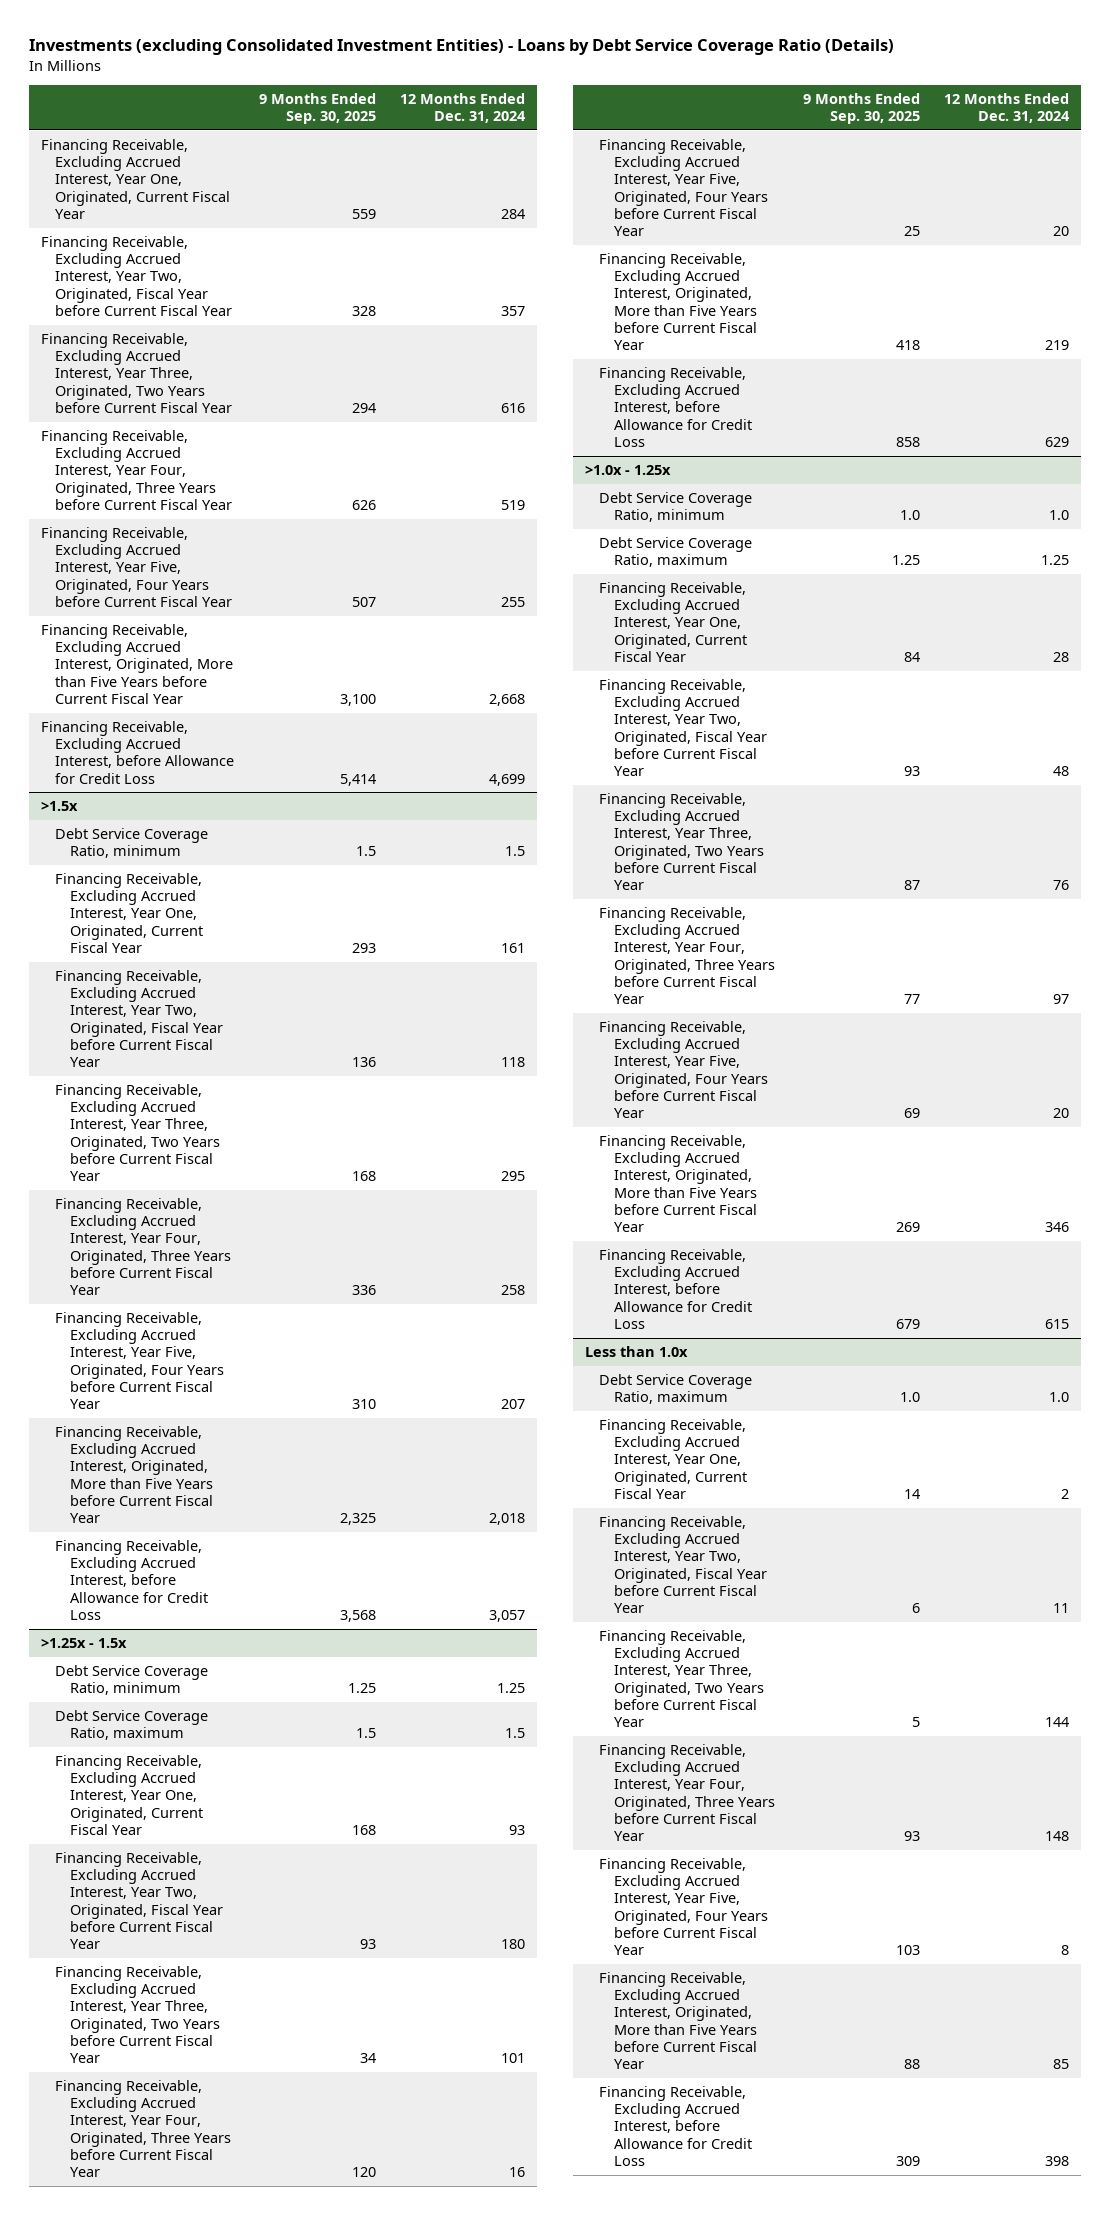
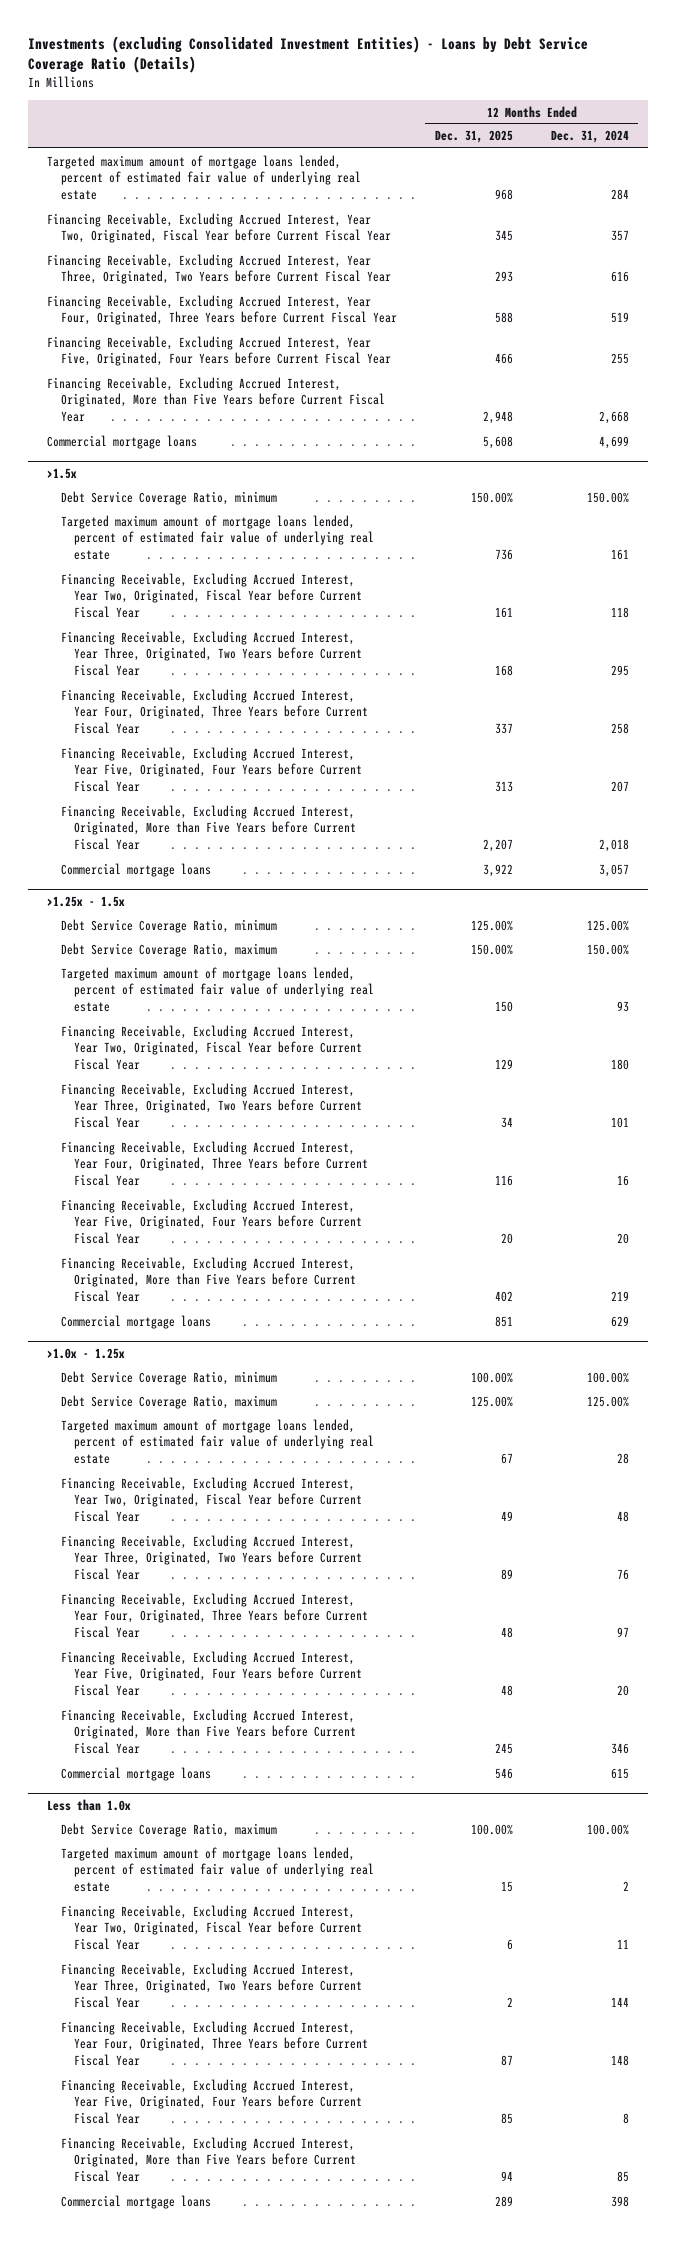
[258,93,376,125] 9 Months Ended Sep. 30, 2025 -> none
none -> [434,130,513,144] Dec. 31, 2025
[40,139,231,219] Financing Receivable, Excluding Accrued Interest, Year One, Originated, Current Fiscal Year -> [47,154,361,201] Targeted maximum amount of mortgage loans lended, percent of estimated fair value of underlying real estate
[40,721,235,784] Financing Receivable, Excluding Accrued Interest, before Allowance for Credit Loss -> [47,434,198,449] Commercial mortgage loans
[504,846,525,857] 1.5 -> [586,491,629,503] 150.00%
[55,873,203,953] Financing Receivable, Excluding Accrued Interest, Year One, Originated, Current Fiscal Year -> [60,514,374,561] Targeted maximum amount of mortgage loans lended, percent of estimated fair value of underlying real estate
[55,1540,208,1620] Financing Receivable, Excluding Accrued Interest, before Allowance for Credit Loss -> [60,862,211,877] Commercial mortgage loans
[496,1683,525,1694] 1.25 -> [586,919,629,931] 125.00%
[504,1728,525,1739] 1.5 -> [586,943,629,955] 150.00%
[55,1755,203,1835] Financing Receivable, Excluding Accrued Interest, Year One, Originated, Current Fiscal Year -> [60,966,374,1013] Targeted maximum amount of mortgage loans lended, percent of estimated fair value of underlying real estate
[599,367,752,447] Financing Receivable, Excluding Accrued Interest, before Allowance for Credit Loss -> [60,1314,211,1329] Commercial mortgage loans
[1049,510,1070,521] 1.0 -> [586,1371,629,1383] 100.00%
[1041,555,1070,566] 1.25 -> [586,1395,629,1407] 125.00%
[599,582,747,662] Financing Receivable, Excluding Accrued Interest, Year One, Originated, Current Fiscal Year -> [60,1418,374,1465] Targeted maximum amount of mortgage loans lended, percent of estimated fair value of underlying real estate
[599,1249,752,1329] Financing Receivable, Excluding Accrued Interest, before Allowance for Credit Loss -> [60,1766,211,1781] Commercial mortgage loans
[1049,1392,1070,1403] 1.0 -> [586,1823,629,1835] 100.00%
[599,1419,747,1499] Financing Receivable, Excluding Accrued Interest, Year One, Originated, Current Fiscal Year -> [60,1846,374,1893] Targeted maximum amount of mortgage loans lended, percent of estimated fair value of underlying real estate
[599,2086,752,2166] Financing Receivable, Excluding Accrued Interest, before Allowance for Credit Loss -> [60,2194,211,2209] Commercial mortgage loans

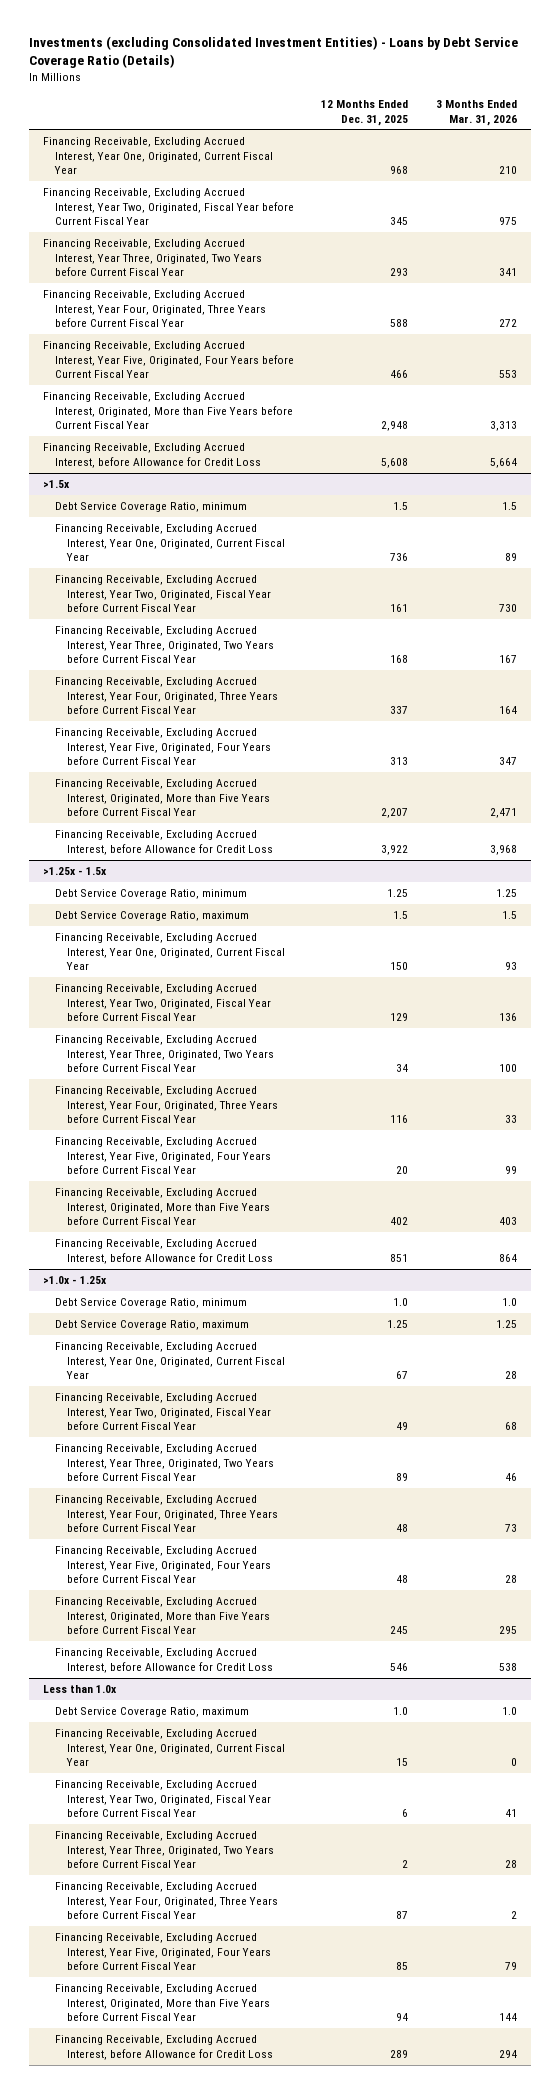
[550,130,629,144] Dec. 31, 2024 -> none
none -> [436,100,518,126] 3 Months Ended Mar. 31, 2026
[47,154,361,201] Targeted maximum amount of mortgage loans lended, percent of estimated fair value of underlying real estate -> [42,137,273,175] Financing Receivable, Excluding Accrued Interest, Year One, Originated, Current Fiscal Year
[47,434,198,449] Commercial mortgage loans -> [42,443,261,468] Financing Receivable, Excluding Accrued Interest, before Allowance for Credit Loss
[470,491,513,503] 150.00% -> [393,502,409,511] 1.5
[60,514,374,561] Targeted maximum amount of mortgage loans lended, percent of estimated fair value of underlying real estate -> [54,524,285,562] Financing Receivable, Excluding Accrued Interest, Year One, Originated, Current Fiscal Year
[60,862,211,877] Commercial mortgage loans -> [54,830,273,855] Financing Receivable, Excluding Accrued Interest, before Allowance for Credit Loss
[470,919,513,931] 125.00% -> [387,889,409,898] 1.25
[470,943,513,955] 150.00% -> [393,911,409,920] 1.5
[60,966,374,1013] Targeted maximum amount of mortgage loans lended, percent of estimated fair value of underlying real estate -> [54,933,285,971] Financing Receivable, Excluding Accrued Interest, Year One, Originated, Current Fiscal Year
[60,1314,211,1329] Commercial mortgage loans -> [54,1239,273,1264] Financing Receivable, Excluding Accrued Interest, before Allowance for Credit Loss
[470,1371,513,1383] 100.00% -> [393,1298,409,1307] 1.0
[470,1395,513,1407] 125.00% -> [387,1320,409,1329] 1.25
[60,1418,374,1465] Targeted maximum amount of mortgage loans lended, percent of estimated fair value of underlying real estate -> [54,1342,285,1380] Financing Receivable, Excluding Accrued Interest, Year One, Originated, Current Fiscal Year
[60,1766,211,1781] Commercial mortgage loans -> [54,1648,273,1673] Financing Receivable, Excluding Accrued Interest, before Allowance for Credit Loss
[470,1823,513,1835] 100.00% -> [393,1707,409,1716] 1.0
[60,1846,374,1893] Targeted maximum amount of mortgage loans lended, percent of estimated fair value of underlying real estate -> [54,1729,285,1767] Financing Receivable, Excluding Accrued Interest, Year One, Originated, Current Fiscal Year
[60,2194,211,2209] Commercial mortgage loans -> [54,2035,273,2060] Financing Receivable, Excluding Accrued Interest, before Allowance for Credit Loss

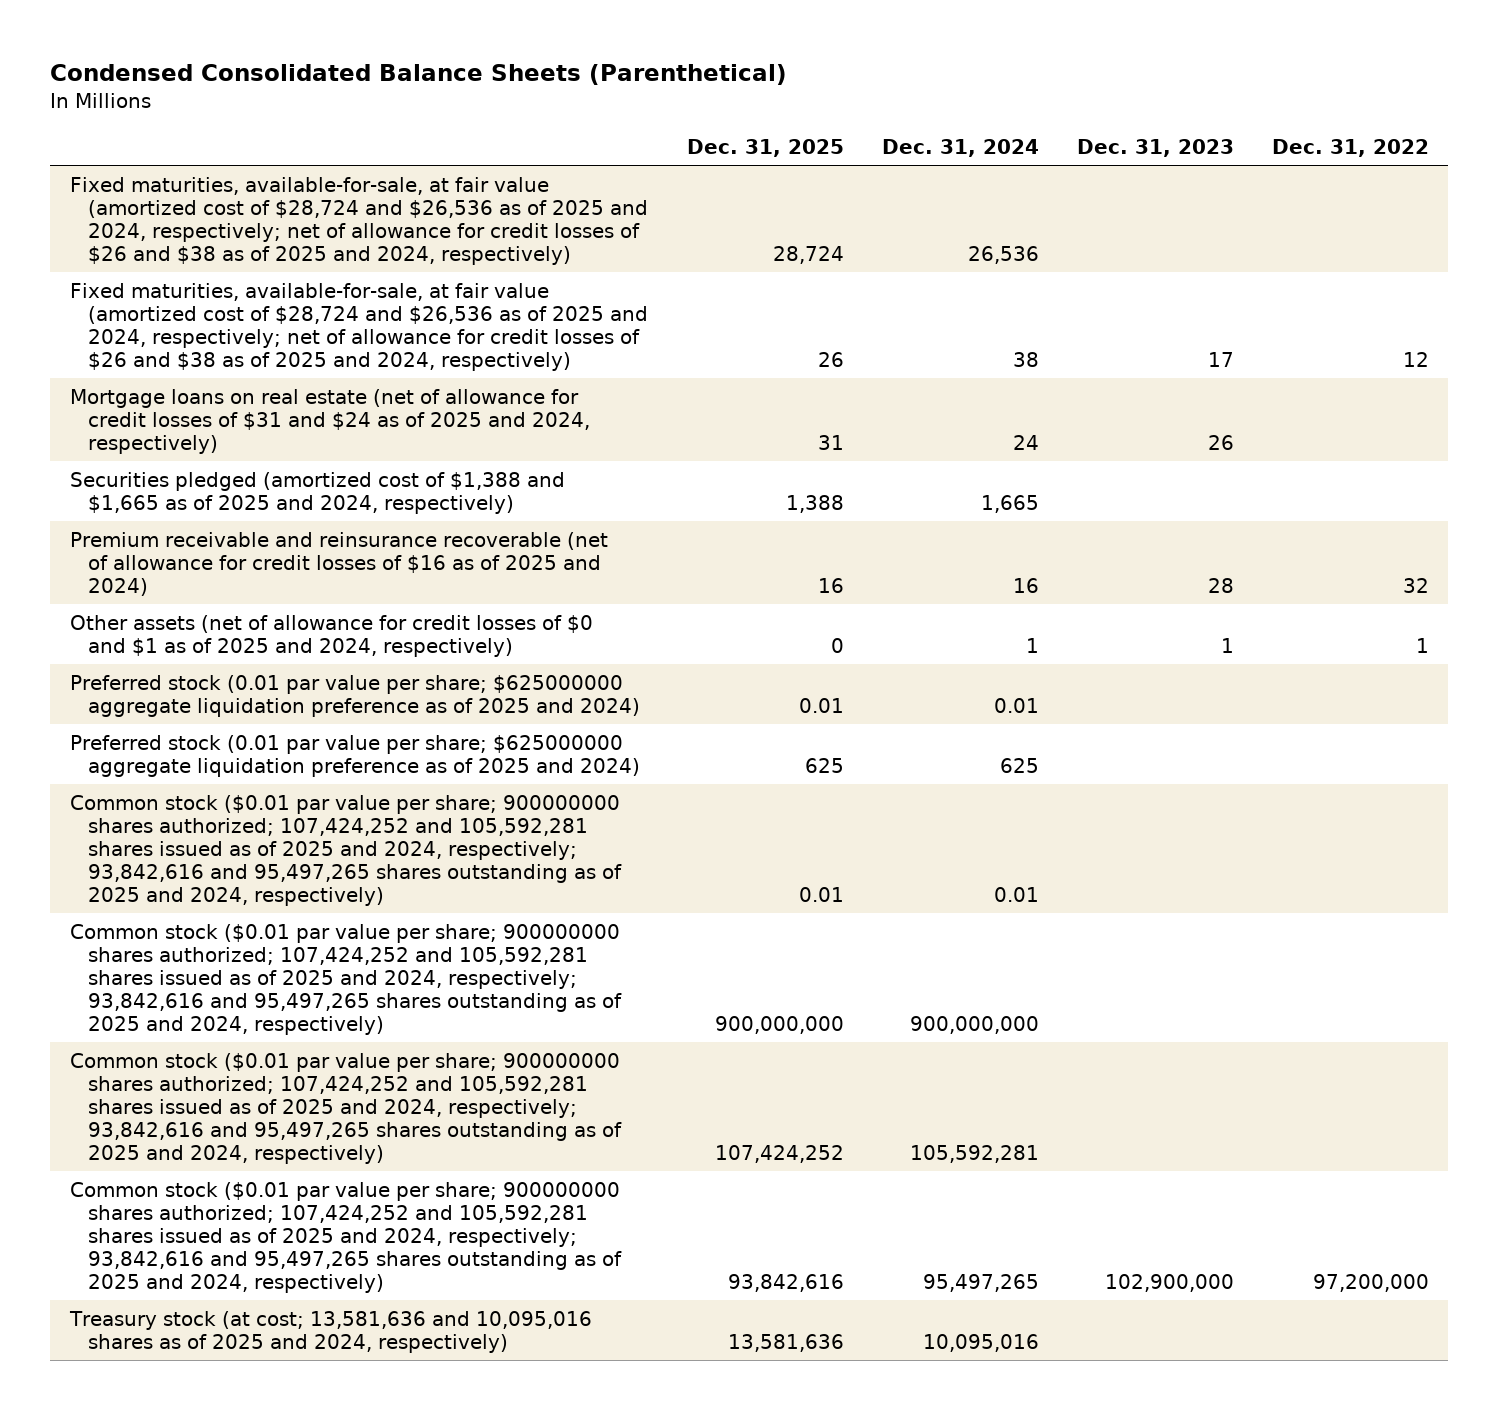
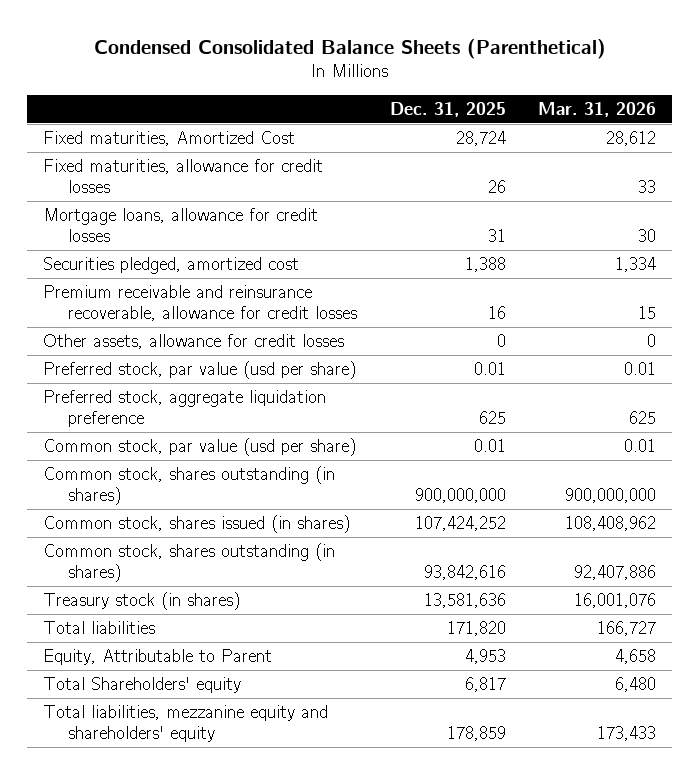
[881,138,1039,157] Dec. 31, 2024 -> none
[1077,138,1235,157] Dec. 31, 2023 -> none
[1272,138,1430,157] Dec. 31, 2022 -> none
none -> [538,101,657,117] Mar. 31, 2026
[69,176,649,265] Fixed maturities, available-for-sale, at fair value (amortized cost of $28,724 and $26,536 as of 2025 and 2024, respectively; net of allowance for credit losses of $26 and $38 as of 2025 and 2024, respectively) -> [43,131,296,147] Fixed maturities, Amortized Cost
[69,282,649,371] Fixed maturities, available-for-sale, at fair value (amortized cost of $28,724 and $26,536 as of 2025 and 2024, respectively; net of allowance for credit losses of $26 and $38 as of 2025 and 2024, respectively) -> [43,159,324,193] Fixed maturities, allowance for credit losses
[69,388,591,454] Mortgage loans on real estate (net of allowance for credit losses of $31 and $24 as of 2025 and 2024, respectively) -> [43,208,319,242] Mortgage loans, allowance for credit losses
[69,471,565,514] Securities pledged (amortized cost of $1,388 and $1,665 as of 2025 and 2024, respectively) -> [43,257,300,275] Securities pledged, amortized cost
[69,531,608,596] Premium receivable and reinsurance recoverable (net of allowance for credit losses of $16 as of 2025 and 2024) -> [43,285,358,321] Premium receivable and reinsurance recoverable, allowance for credit losses
[69,614,593,657] Other assets (net of allowance for credit losses of $0 and $1 as of 2025 and 2024, respectively) -> [43,334,345,350] Other assets, allowance for credit losses
[69,674,641,717] Preferred stock (0.01 par value per share; $625000000 aggregate liquidation preference as of 2025 and 2024) -> [43,361,357,380] Preferred stock, par value (usd per share)
[69,734,641,777] Preferred stock (0.01 par value per share; $625000000 aggregate liquidation preference as of 2025 and 2024) -> [43,390,327,427] Preferred stock, aggregate liquidation preference
[69,794,623,907] Common stock ($0.01 par value per share; 900000000 shares authorized; 107,424,252 and 105,592,281 shares issued as of 2025 and 2024, respectively; 93,842,616 and 95,497,265 shares outstanding as of 2025 and 2024, respectively) -> [43,438,357,457] Common stock, par value (usd per share)
[69,923,623,1036] Common stock ($0.01 par value per share; 900000000 shares authorized; 107,424,252 and 105,592,281 shares issued as of 2025 and 2024, respectively; 93,842,616 and 95,497,265 shares outstanding as of 2025 and 2024, respectively) -> [43,466,336,505] Common stock, shares outstanding (in shares)
[69,1052,623,1165] Common stock ($0.01 par value per share; 900000000 shares authorized; 107,424,252 and 105,592,281 shares issued as of 2025 and 2024, respectively; 93,842,616 and 95,497,265 shares outstanding as of 2025 and 2024, respectively) -> [43,515,351,534] Common stock, shares issued (in shares)
[69,1181,623,1294] Common stock ($0.01 par value per share; 900000000 shares authorized; 107,424,252 and 105,592,281 shares issued as of 2025 and 2024, respectively; 93,842,616 and 95,497,265 shares outstanding as of 2025 and 2024, respectively) -> [43,543,336,582] Common stock, shares outstanding (in shares)
[68,1310,592,1353] Treasury stock (at cost; 13,581,636 and 10,095,016 shares as of 2025 and 2024, respectively) -> [43,592,241,611] Treasury stock (in shares)
none -> [43,621,156,635] Total liabilities
none -> [43,649,273,666] Equity, Attributable to Parent
none -> [43,677,242,694] Total Shareholders' equity
none -> [43,705,329,742] Total liabilities, mezzanine equity and shareholders' equity

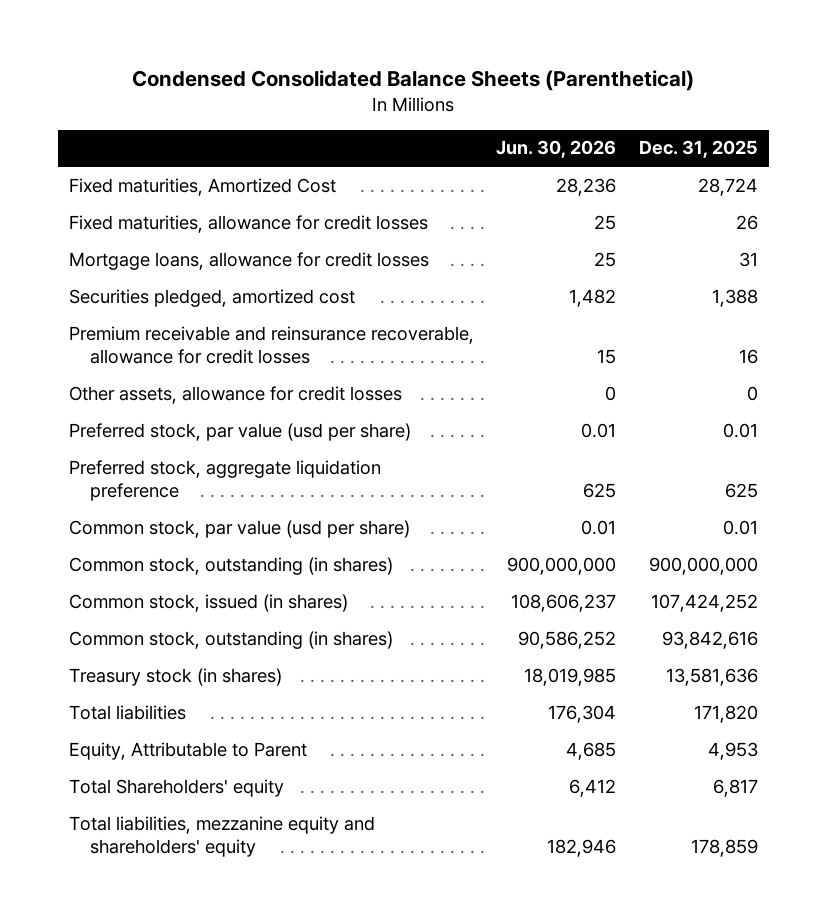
[538,101,657,117] Mar. 31, 2026 -> none
none -> [496,140,617,159] Jun. 30, 2026
[43,466,336,505] Common stock, shares outstanding (in shares) -> [68,556,393,575] Common stock, outstanding (in shares)
[43,515,351,534] Common stock, shares issued (in shares) -> [68,593,348,612] Common stock, issued (in shares)
[43,543,336,582] Common stock, shares outstanding (in shares) -> [68,630,393,649] Common stock, outstanding (in shares)

